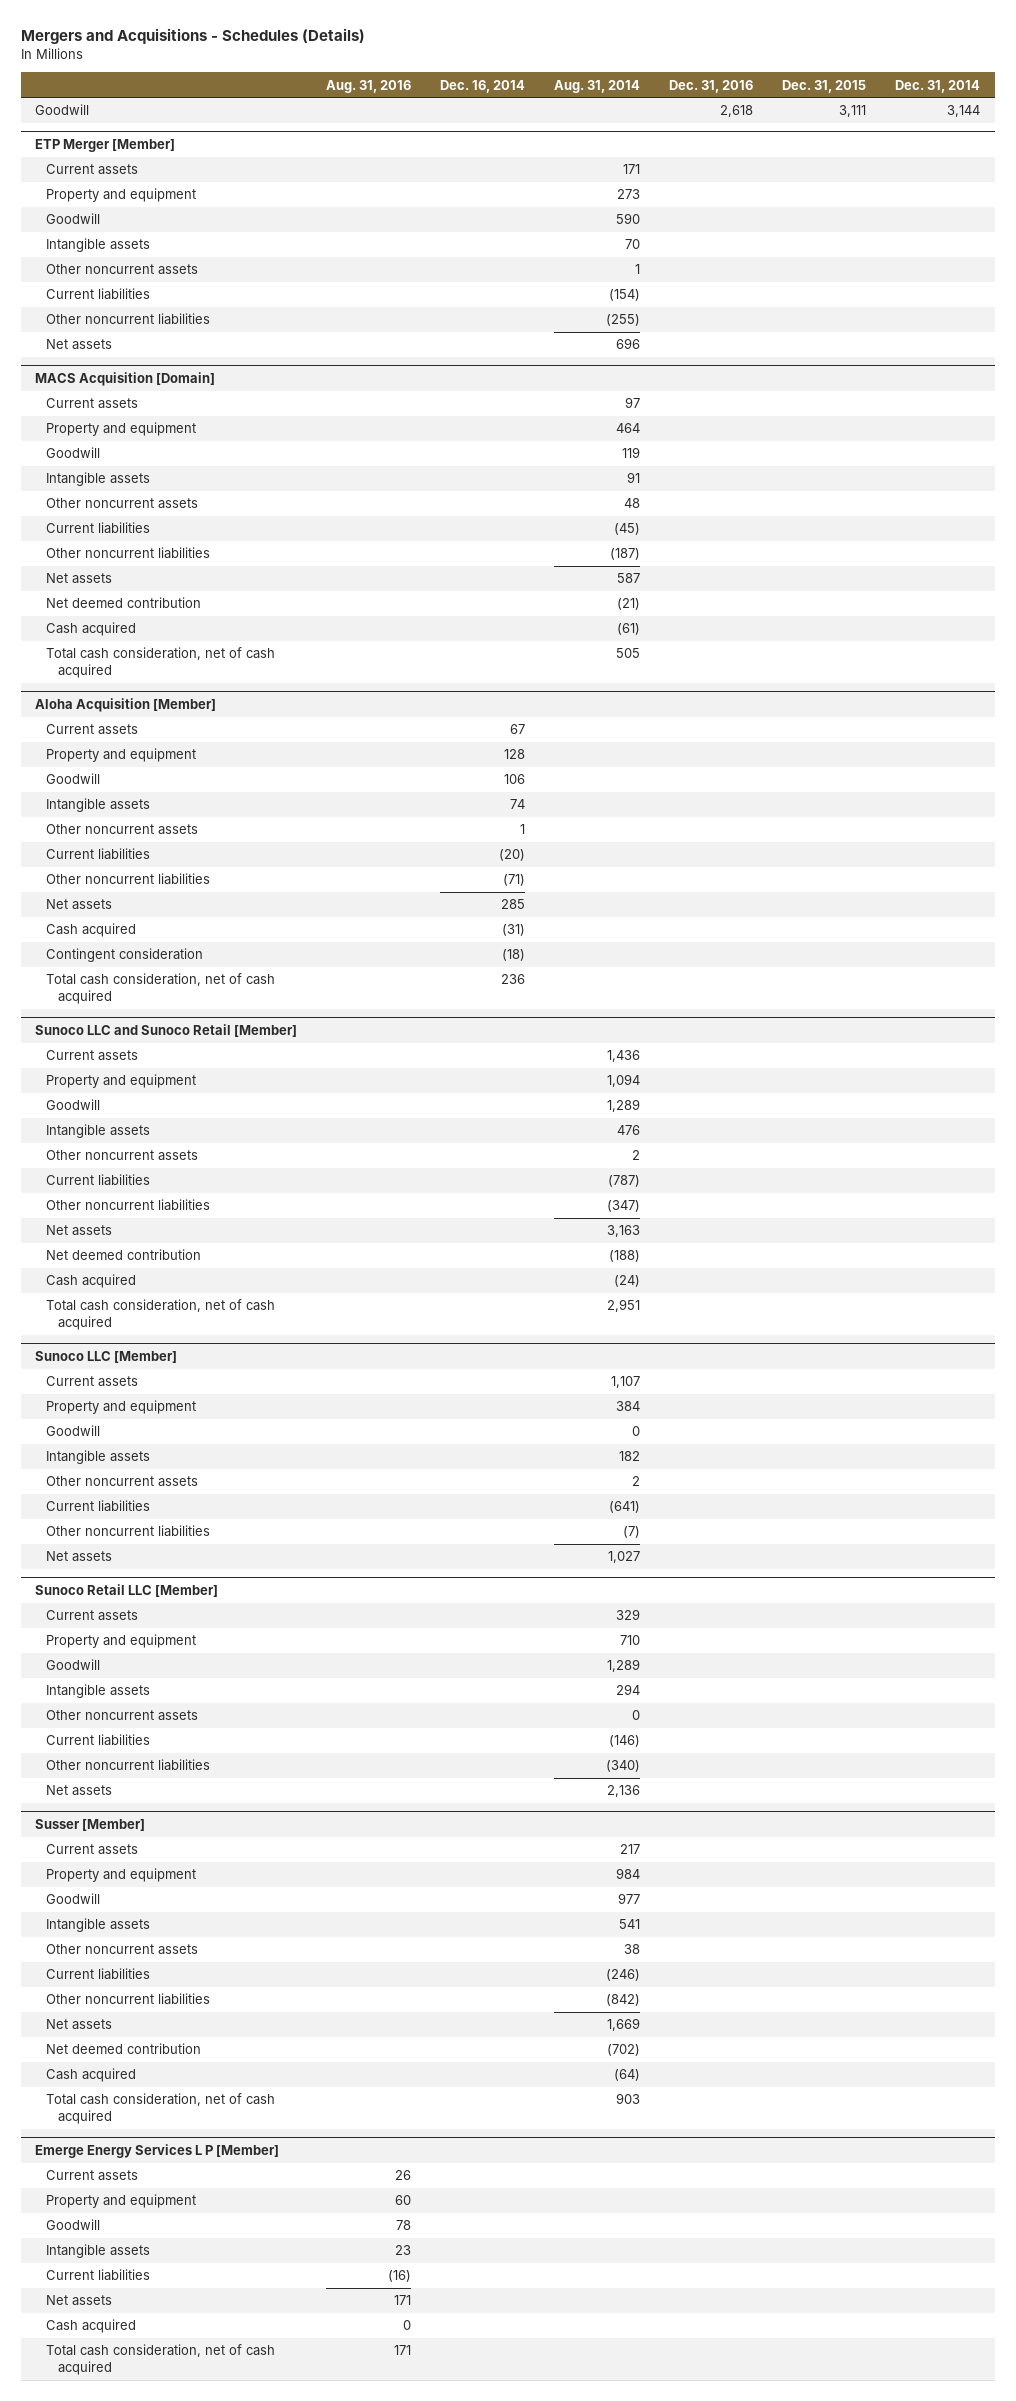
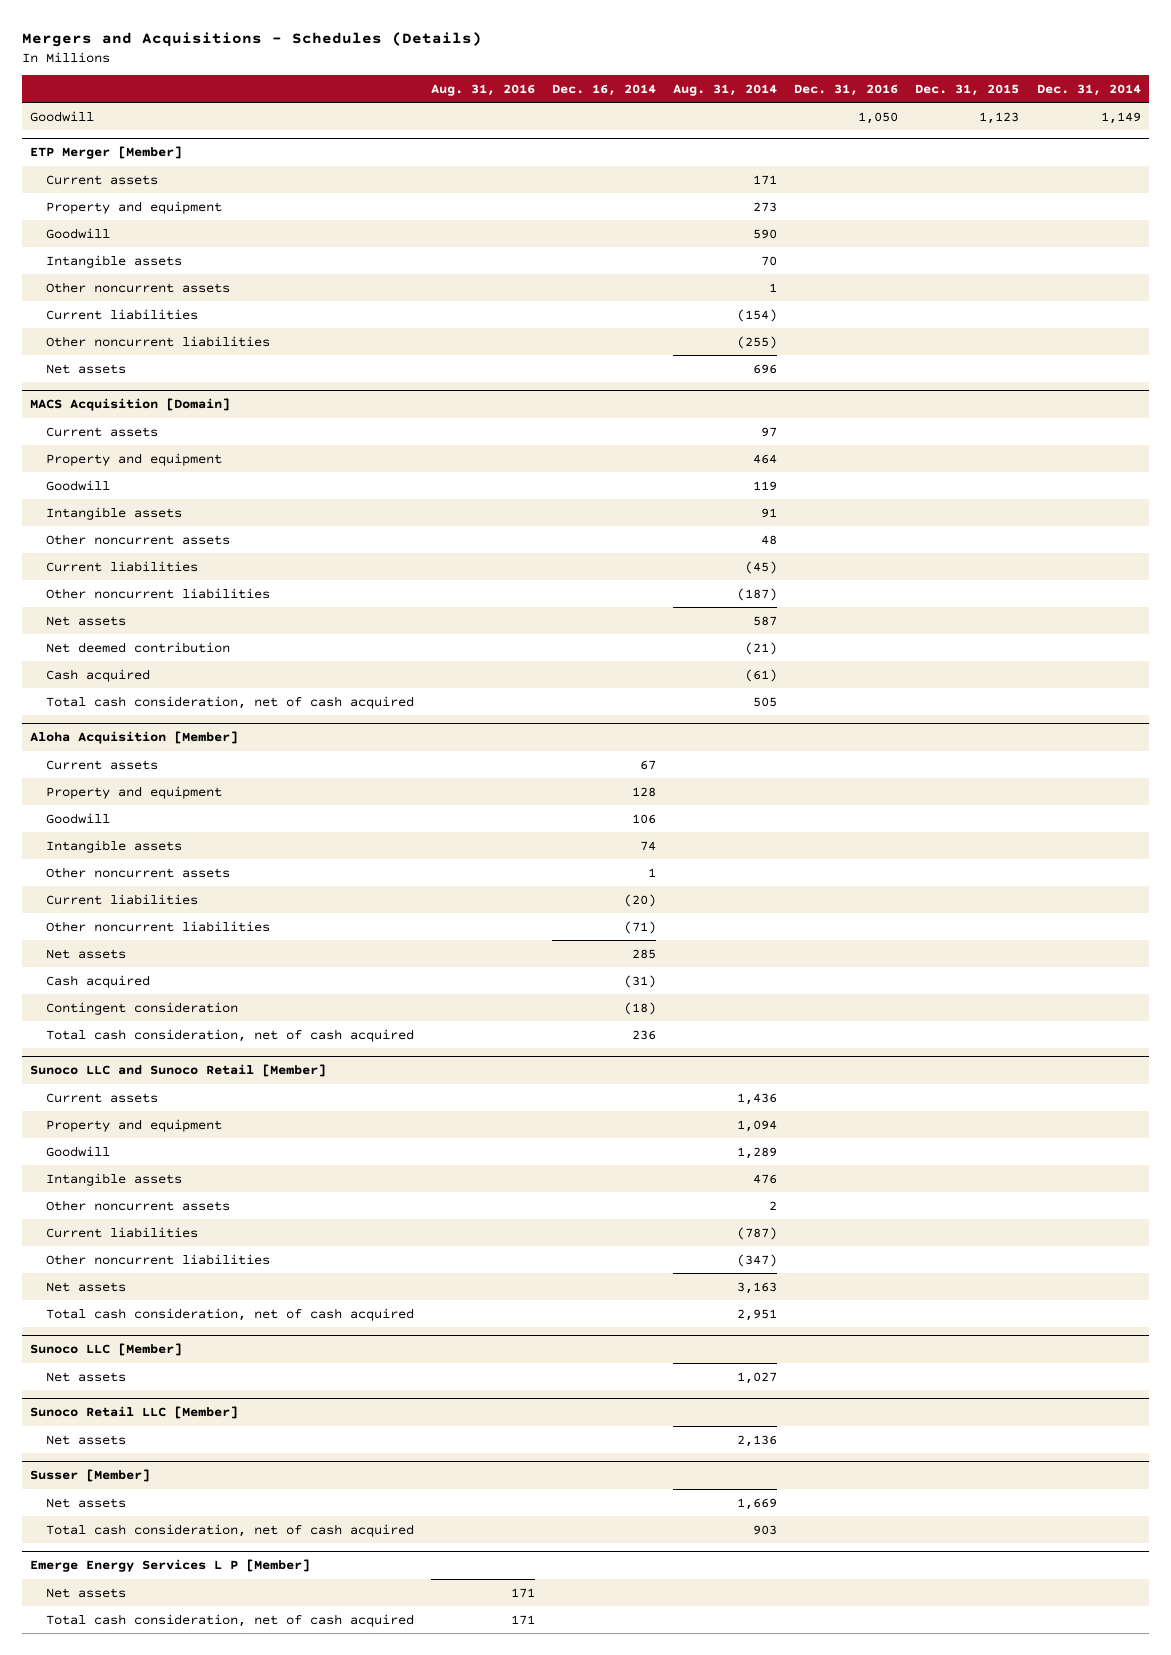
[720,105,754,118] 2,618 -> [858,111,899,124] 1,050
[839,105,867,118] 3,111 -> [979,111,1020,124] 1,123
[947,105,981,118] 3,144 -> [1100,111,1141,124] 1,149
[46,1249,202,1261] Net deemed contribution -> none
[46,1274,137,1289] Cash acquired -> none
[46,1376,139,1388] Current assets -> none
[46,1400,197,1415] Property and equipment -> none
[46,1425,101,1437] Goodwill -> none
[46,1450,151,1465] Intangible assets -> none
[46,1476,199,1488] Other noncurrent assets -> none
[46,1500,151,1513] Current liabilities -> none
[46,1525,211,1538] Other noncurrent liabilities -> none
[46,1610,139,1622] Current assets -> none
[46,1634,197,1649] Property and equipment -> none
[46,1659,101,1671] Goodwill -> none
[46,1684,151,1699] Intangible assets -> none
[46,1710,199,1722] Other noncurrent assets -> none
[46,1734,151,1747] Current liabilities -> none
[46,1759,211,1772] Other noncurrent liabilities -> none
[46,1844,139,1856] Current assets -> none
[46,1868,197,1883] Property and equipment -> none
[46,1893,101,1905] Goodwill -> none
[46,1918,151,1933] Intangible assets -> none
[46,1944,199,1956] Other noncurrent assets -> none
[46,1968,151,1981] Current liabilities -> none
[46,1993,211,2006] Other noncurrent liabilities -> none
[46,2043,202,2055] Net deemed contribution -> none
[46,2068,137,2083] Cash acquired -> none
[46,2170,139,2182] Current assets -> none
[46,2194,197,2209] Property and equipment -> none
[46,2219,101,2231] Goodwill -> none
[46,2244,151,2259] Intangible assets -> none
[46,2269,151,2282] Current liabilities -> none
[46,2319,137,2334] Cash acquired -> none

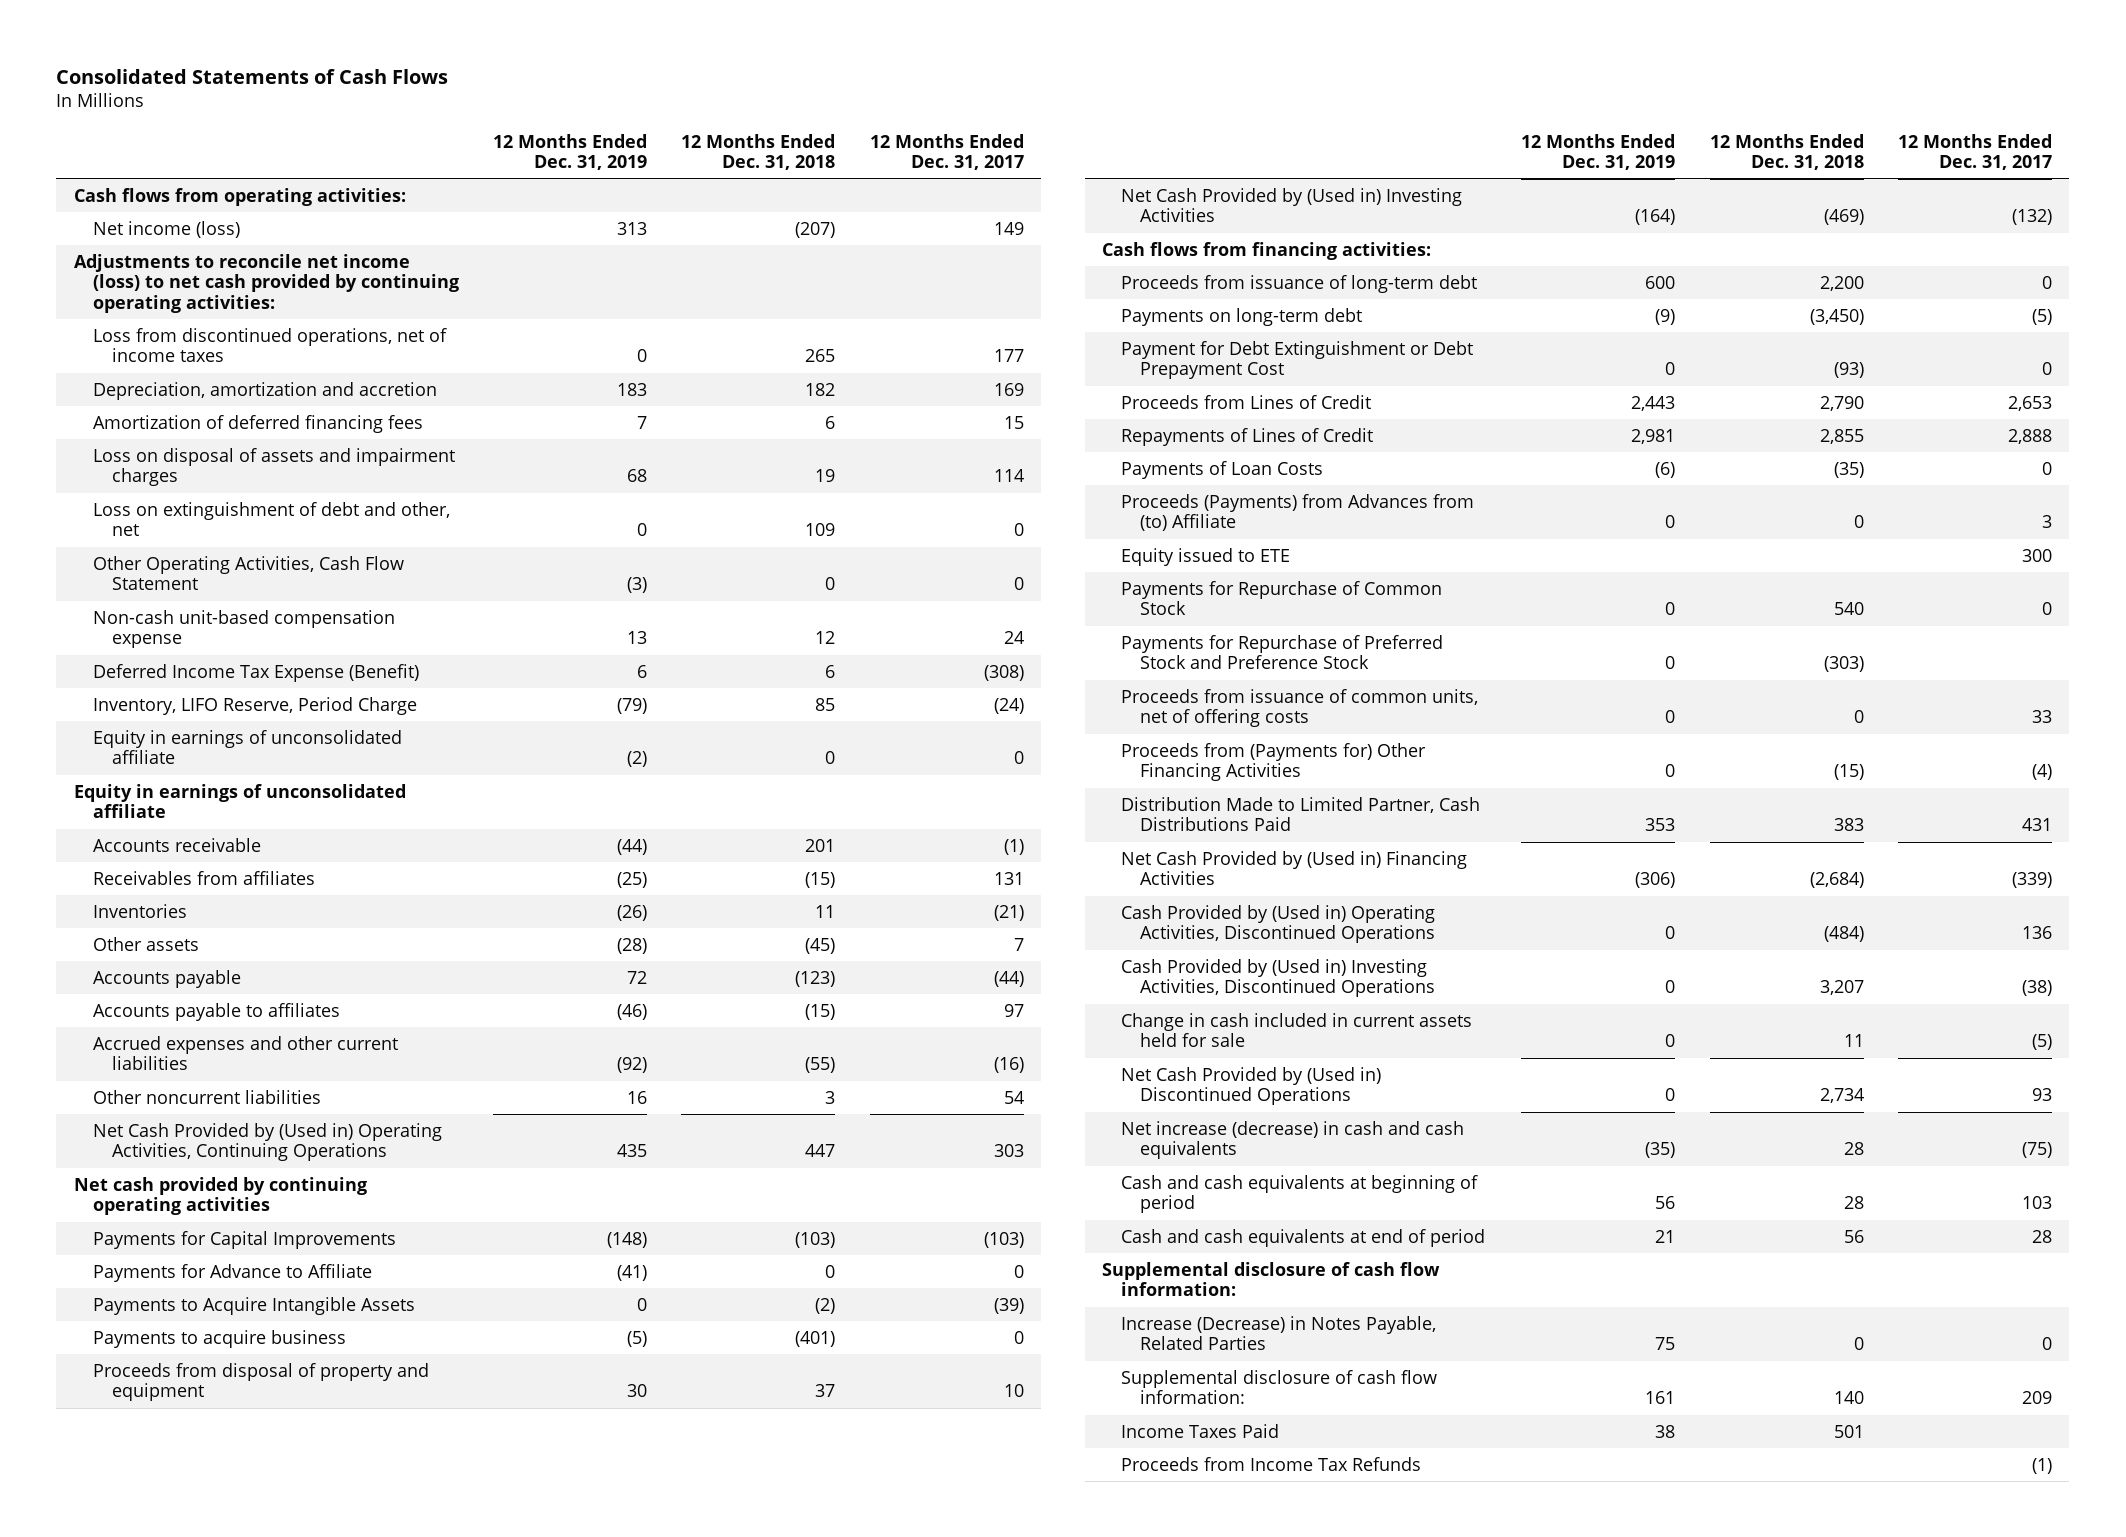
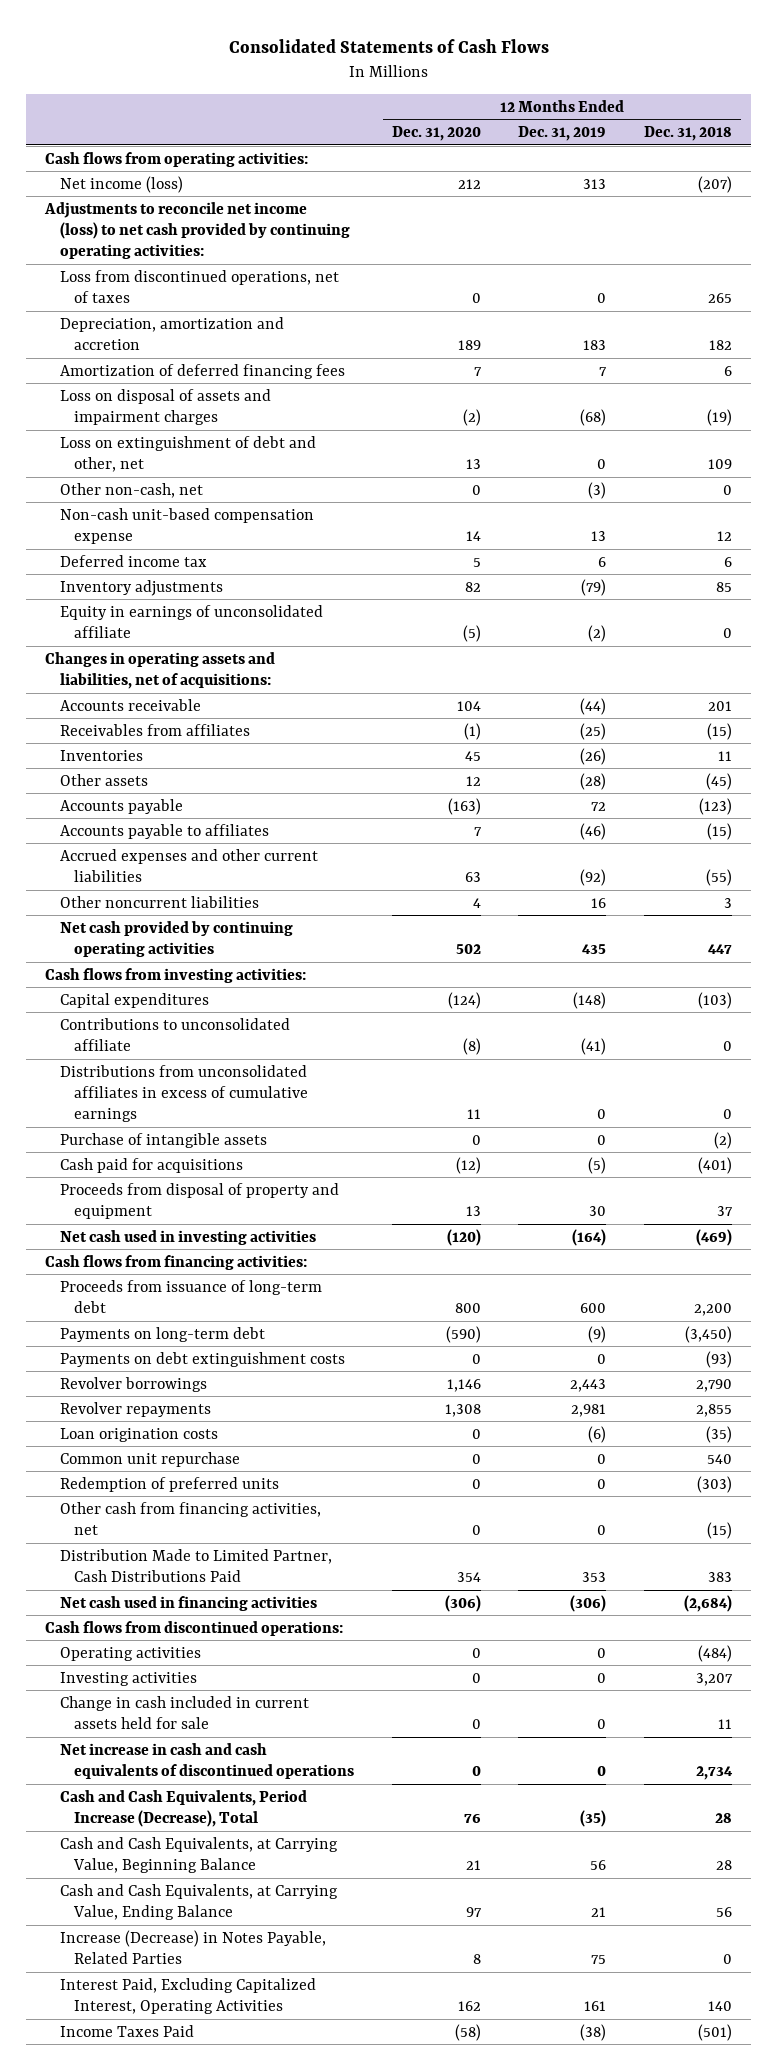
[869,133,1024,171] 12 Months Ended Dec. 31, 2017 -> none
none -> [391,126,481,142] Dec. 31, 2020
[92,327,447,363] Loss from discontinued operations, net of income taxes -> [59,269,339,303] Loss from discontinued operations, net of taxes
[627,469,648,483] 68 -> [580,408,607,426] (68)
[815,469,836,483] 19 -> [706,408,732,426] (19)
[92,555,404,591] Other Operating Activities, Cash Flow Statement -> [59,482,203,498] Other non-cash, net
[92,663,419,682] Deferred Income Tax Expense (Benefit) -> [59,554,207,567] Deferred income tax
[92,696,417,715] Inventory, LIFO Reserve, Period Charge -> [59,579,223,596] Inventory adjustments
[73,783,406,819] Equity in earnings of unconsolidated affiliate -> [45,651,276,689] Changes in operating assets and liabilities, net of acquisitions:
[92,1122,442,1162] Net Cash Provided by (Used in) Operating Activities, Continuing Operations -> [59,920,293,957] Net cash provided by continuing operating activities
[73,1176,367,1216] Net cash provided by continuing operating activities -> [45,967,307,983] Cash flows from investing activities:
[92,1230,396,1249] Payments for Capital Improvements -> [59,992,209,1008] Capital expenditures
[92,1263,372,1282] Payments for Advance to Affiliate -> [59,1017,290,1051] Contributions to unconsolidated affiliate
none -> [59,1064,309,1123] Distributions from unconsolidated affiliates in excess of cumulative earnings
[92,1296,415,1315] Payments to Acquire Intangible Assets -> [59,1132,267,1148] Purchase of intangible assets
[92,1329,346,1348] Payments to acquire business -> [59,1157,243,1173] Cash paid for acquisitions
[1121,187,1463,223] Net Cash Provided by (Used in) Investing Activities -> [59,1229,316,1245] Net cash used in investing activities
[1121,493,1475,532] Proceeds (Payments) from Advances from (to) Affiliate -> none
[1121,547,1291,566] Equity issued to ETE -> none
[1121,688,1479,728] Proceeds from issuance of common units, net of offering costs -> none
[1121,340,1474,380] Payment for Debt Extinguishment or Debt Prepayment Cost -> [59,1351,345,1367] Payments on debt extinguishment costs
[1121,394,1372,409] Proceeds from Lines of Credit -> [59,1376,207,1392] Revolver borrowings
[1121,427,1374,446] Repayments of Lines of Credit -> [59,1401,211,1417] Revolver repayments
[1121,460,1324,479] Payments of Loan Costs -> [59,1427,218,1442] Loan origination costs
[1121,580,1443,616] Payments for Repurchase of Common Stock -> [59,1451,240,1467] Common unit repurchase
[1121,634,1444,670] Payments for Repurchase of Preferred Stock and Preference Stock -> [59,1476,279,1492] Redemption of preferred units
[1121,742,1427,782] Proceeds from (Payments for) Other Financing Activities -> [59,1501,321,1535] Other cash from financing activities, net
[1121,850,1468,886] Net Cash Provided by (Used in) Financing Activities -> [59,1595,317,1611] Net cash used in financing activities
none -> [45,1620,344,1636] Cash flows from discontinued operations:
[1121,904,1436,944] Cash Provided by (Used in) Operating Activities, Discontinued Operations -> [59,1646,201,1661] Operating activities
[1121,958,1436,998] Cash Provided by (Used in) Investing Activities, Discontinued Operations -> [59,1671,197,1686] Investing activities
[1101,1261,1440,1297] Supplemental disclosure of cash flow information: -> none
[1121,1066,1382,1106] Net Cash Provided by (Used in) Discontinued Operations -> [59,1742,355,1779] Net increase in cash and cash equivalents of discontinued operations
[1121,1120,1465,1160] Net increase (decrease) in cash and cash equivalents -> [59,1789,307,1827] Cash and Cash Equivalents, Period Increase (Decrease), Total
[1121,1174,1479,1214] Cash and cash equivalents at beginning of period -> [59,1836,338,1873] Cash and Cash Equivalents, at Carrying Value, Beginning Balance
[1121,1228,1486,1247] Cash and cash equivalents at end of period -> [59,1883,338,1920] Cash and Cash Equivalents, at Carrying Value, Ending Balance
[1121,1456,1422,1471] Proceeds from Income Tax Refunds -> none
[1121,1369,1438,1405] Supplemental disclosure of cash flow information: -> [59,1977,316,2014] Interest Paid, Excluding Capitalized Interest, Operating Activities
[1655,1424,1676,1438] 38 -> [580,2023,607,2041] (38)
[1833,1424,1864,1438] 501 -> [697,2023,732,2041] (501)

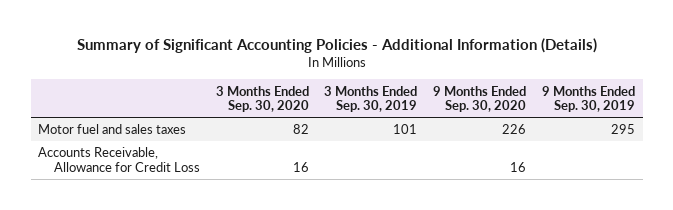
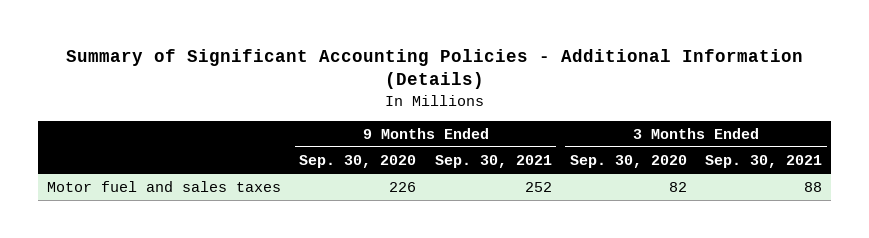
[324,85,418,112] 3 Months Ended Sep. 30, 2019 -> none
[541,85,635,112] 9 Months Ended Sep. 30, 2019 -> none
none -> [434,154,552,168] Sep. 30, 2021
none -> [705,154,823,168] Sep. 30, 2021
[38,147,201,172] Accounts Receivable, Allowance for Credit Loss -> none

